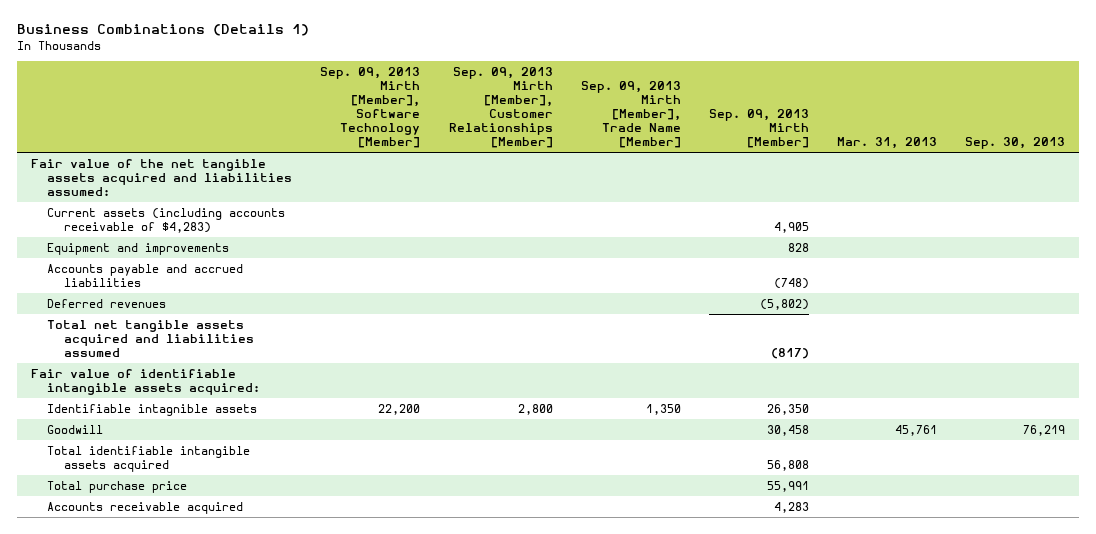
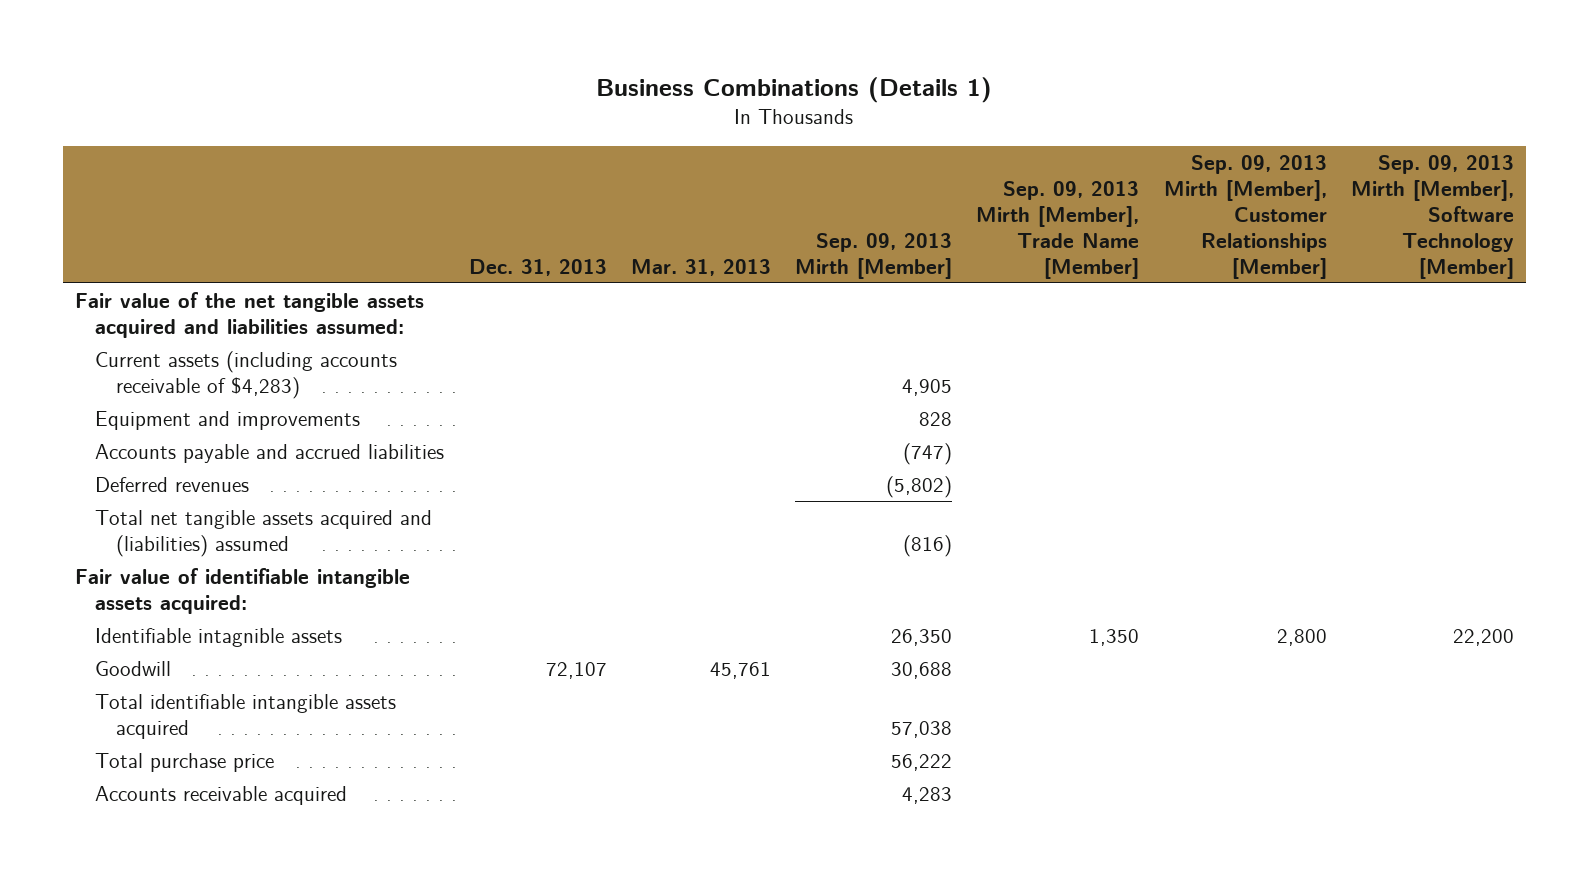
[965,137,1066,150] Sep. 30, 2013 -> none
none -> [468,258,607,276] Dec. 31, 2013
[773,277,809,289] (748) -> [903,443,953,466] (747)
[47,319,254,357] Total net tangible assets acquired and liabilities assumed -> [95,510,433,558] Total net tangible assets acquired and (liabilities) assumed
[770,347,809,359] (817) -> [903,535,953,558] (816)
[766,424,809,436] 30,458 -> [891,662,953,680] 30,688
[766,459,809,471] 56,808 -> [891,721,953,739] 57,038
[766,480,809,492] 55,991 -> [891,754,953,772] 56,222

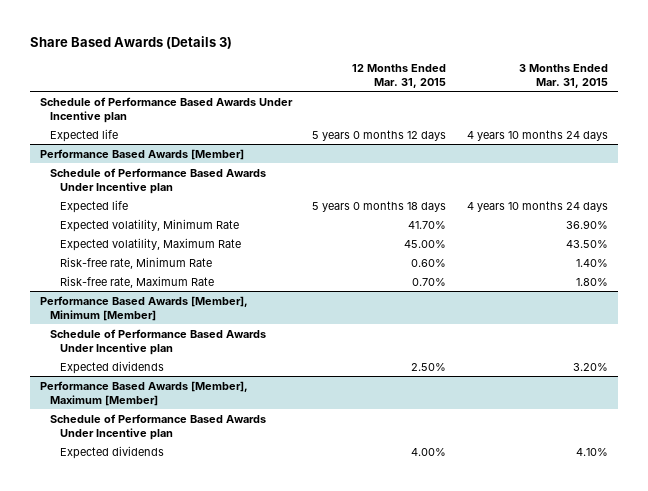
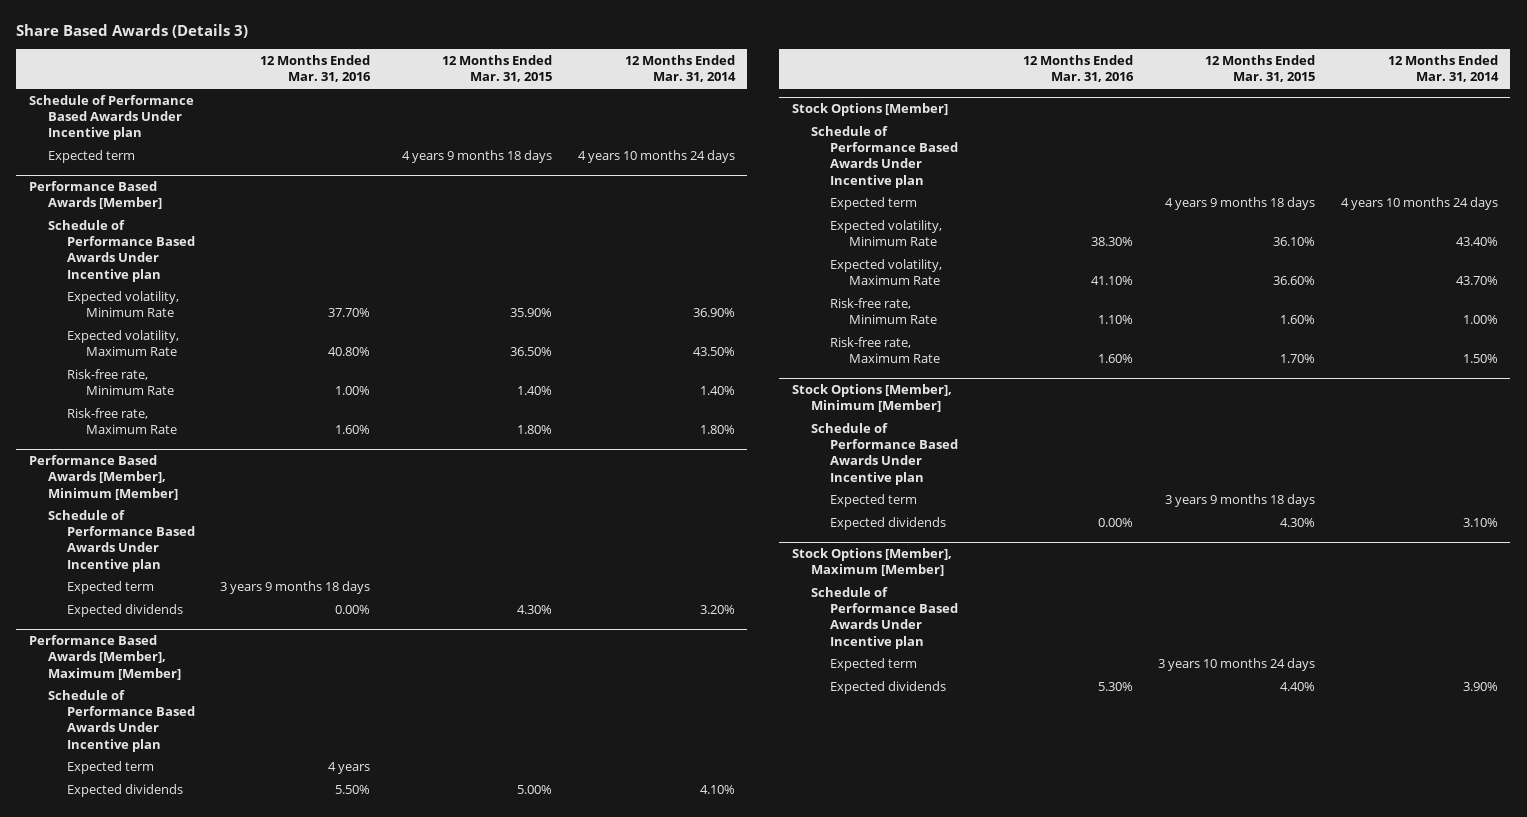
[518,63,608,89] 3 Months Ended Mar. 31, 2015 -> none
none -> [260,55,372,83] 12 Months Ended Mar. 31, 2016
none -> [624,55,736,83] 12 Months Ended Mar. 31, 2014
[50,128,119,142] Expected life -> [47,149,135,163] Expected term
[312,129,447,141] 5 years 0 months 12 days -> [402,149,553,163] 4 years 9 months 18 days
[60,199,129,213] Expected life -> none
[408,220,447,229] 41.70% -> [510,308,553,318] 35.90%
[404,239,447,248] 45.00% -> [510,347,553,357] 36.50%
[411,258,447,267] 0.60% -> [517,386,553,396] 1.40%
[412,277,447,286] 0.70% -> [517,425,553,435] 1.80%
none -> [66,580,154,594] Expected term
[411,362,447,371] 2.50% -> [517,604,553,614] 4.30%
none -> [66,760,154,774] Expected term
[411,447,447,456] 4.00% -> [517,784,553,794] 5.00%
none -> [792,103,949,117] Stock Options [Member]
none -> [810,125,958,188] Schedule of Performance Based Awards Under Incentive plan
none -> [829,196,917,210] Expected term
none -> [829,219,942,247] Expected volatility, Minimum Rate
none -> [829,258,942,286] Expected volatility, Maximum Rate
none -> [829,297,937,325] Risk-free rate, Minimum Rate
none -> [829,336,940,364] Risk-free rate, Maximum Rate
none -> [792,384,953,413] Stock Options [Member], Minimum [Member]
none -> [810,422,958,485] Schedule of Performance Based Awards Under Incentive plan
none -> [829,493,917,507] Expected term
none -> [829,516,946,530] Expected dividends
none -> [792,548,953,577] Stock Options [Member], Maximum [Member]
none -> [810,586,958,649] Schedule of Performance Based Awards Under Incentive plan
none -> [829,657,917,671] Expected term
none -> [829,680,946,694] Expected dividends

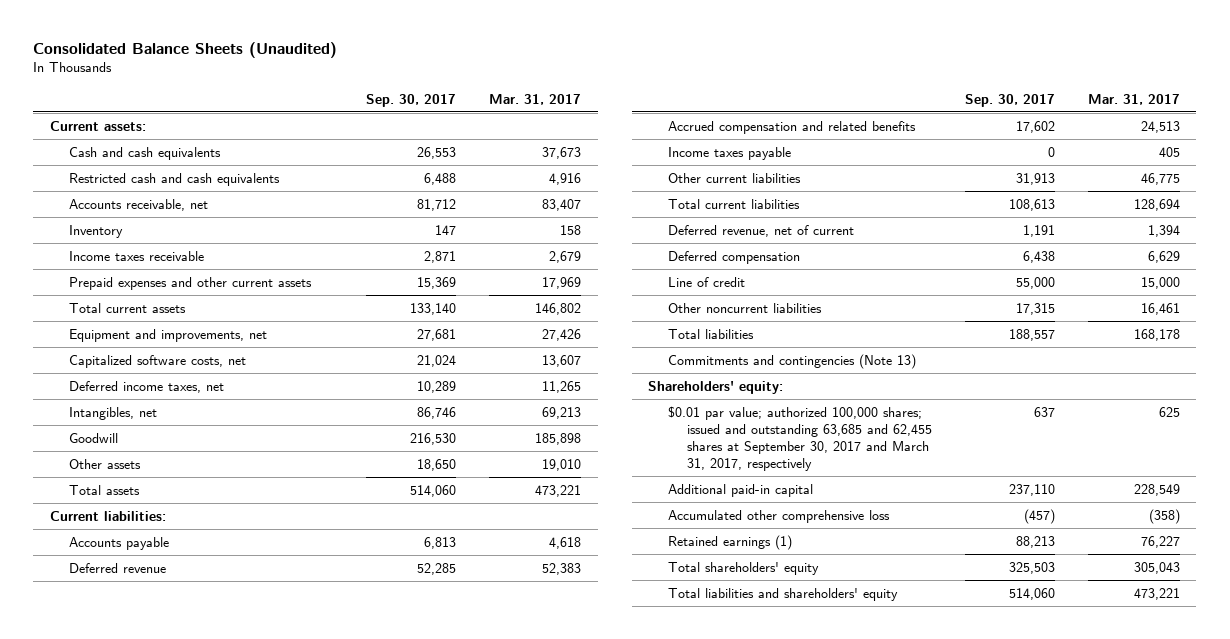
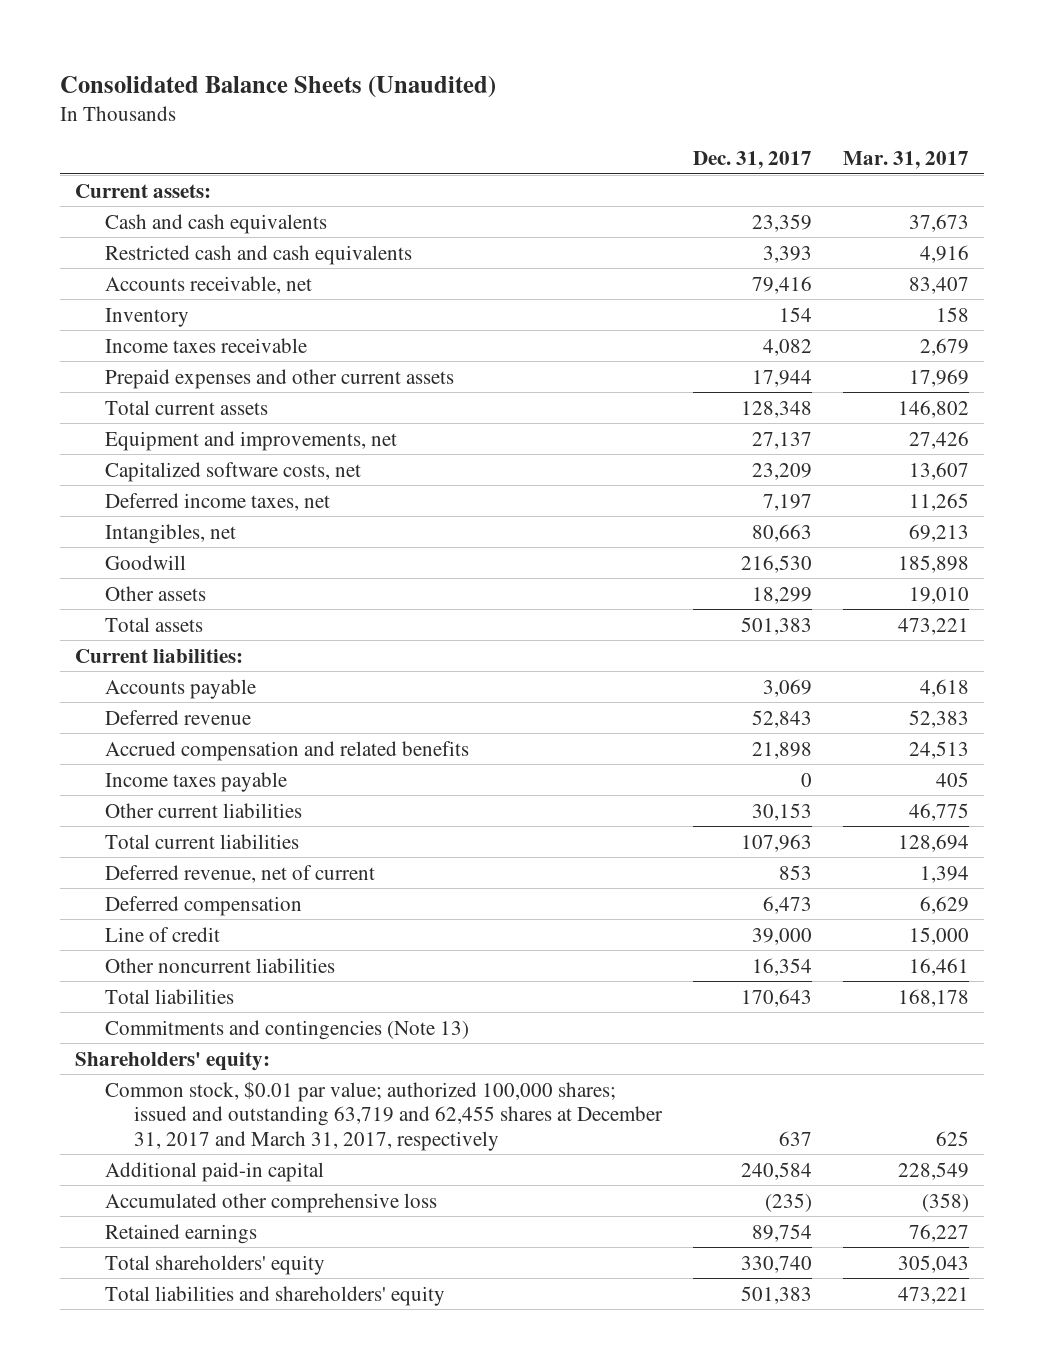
[366,93,457,107] Sep. 30, 2017 -> none
none -> [693,150,813,169] Dec. 31, 2017
[667,405,932,471] $0.01 par value; authorized 100,000 shares; issued and outstanding 63,685 and 62,455 shares at September 30, 2017 and March 31, 2017, respectively -> [104,1080,664,1151] Common stock, $0.01 par value; authorized 100,000 shares; issued and outstanding 63,719 and 62,455 shares at December 31, 2017 and March 31, 2017, respectively
[667,534,792,550] Retained earnings (1) -> [104,1223,257,1244] Retained earnings

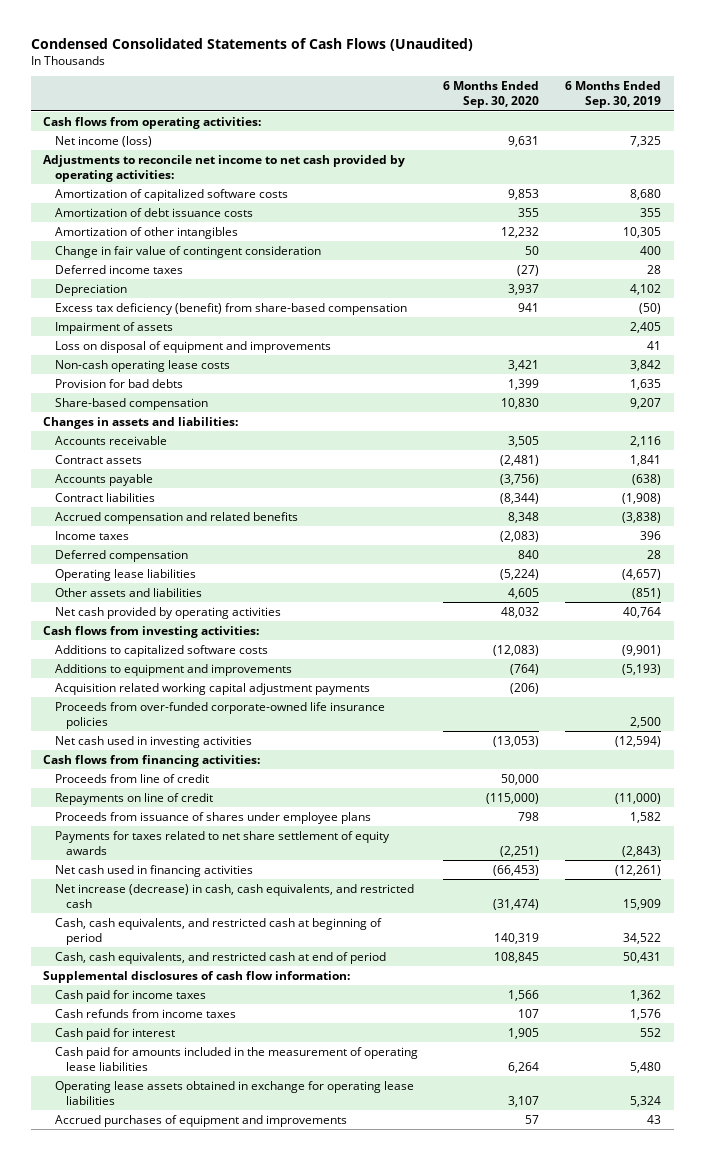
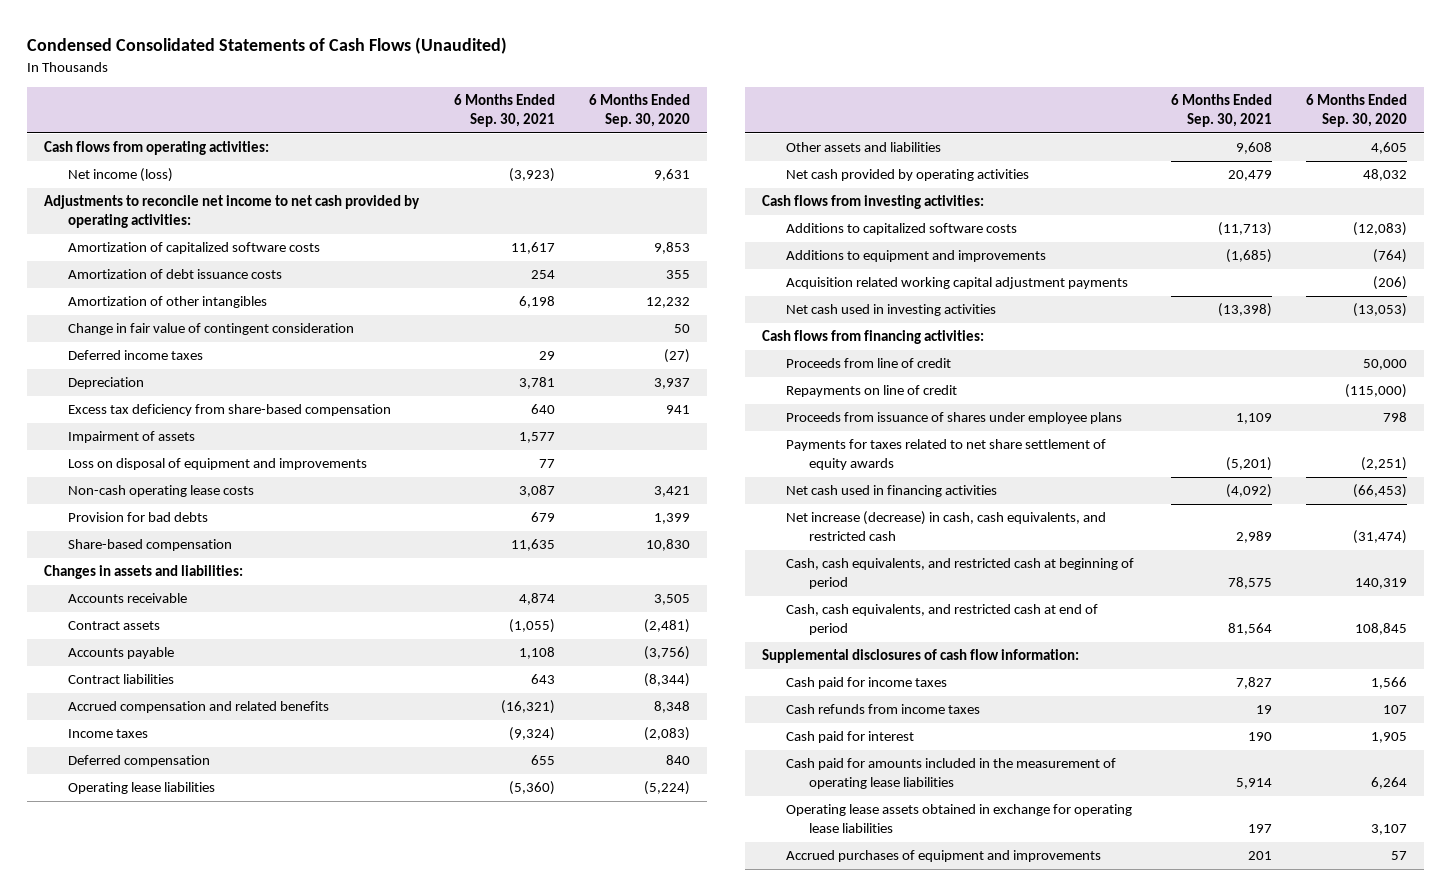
[564,81,661,109] 6 Months Ended Sep. 30, 2019 -> none
none -> [453,94,555,128] 6 Months Ended Sep. 30, 2021
[54,302,407,315] Excess tax deficiency (benefit) from share-based compensation -> [68,404,392,417] Excess tax deficiency from share-based compensation
[54,701,385,729] Proceeds from over-funded corporate-owned life insurance policies -> none

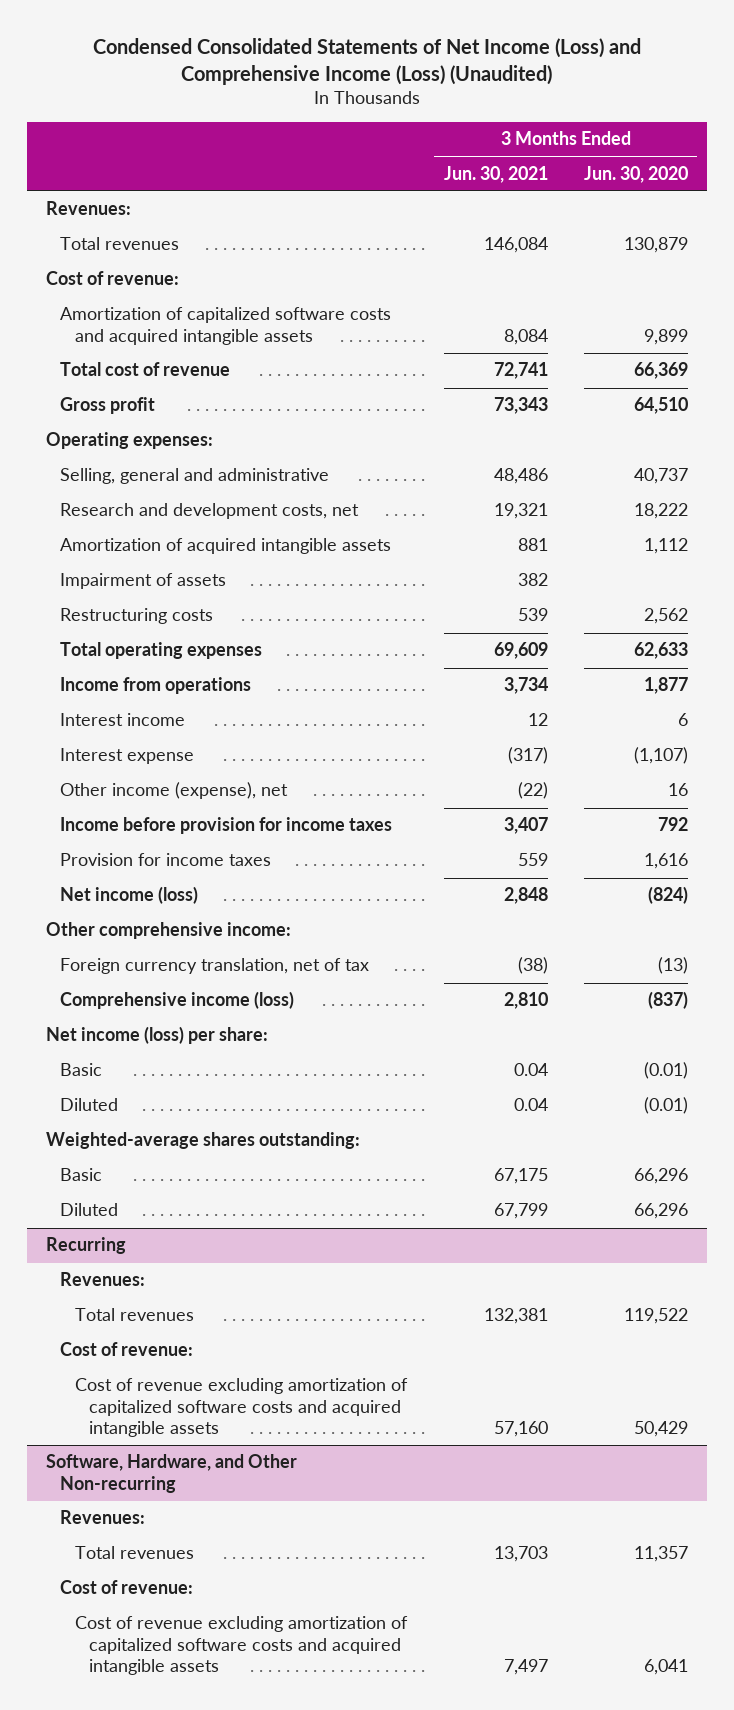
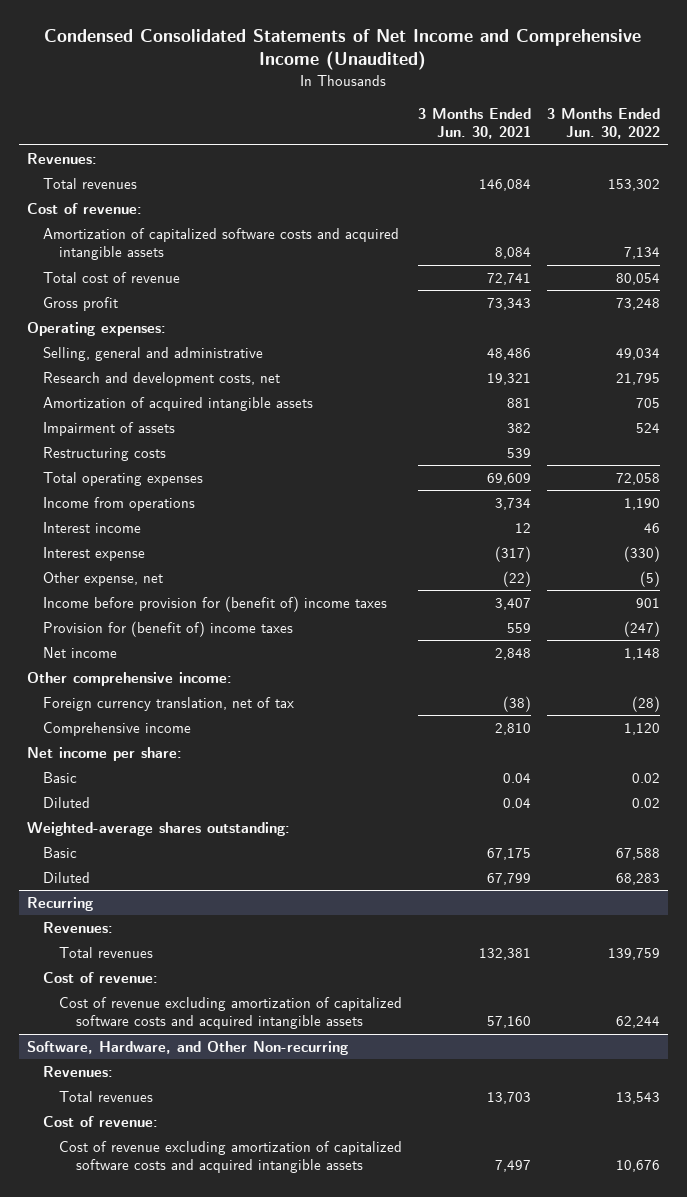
[92,38,641,86] Condensed Consolidated Statements of Net Income (Loss) and Comprehensive Income (Loss) (Unaudited) -> [44,29,642,71] Condensed Consolidated Statements of Net Income and Comprehensive Income (Unaudited)
[584,165,689,183] Jun. 30, 2020 -> none
none -> [547,107,661,140] 3 Months Ended Jun. 30, 2022
[60,782,289,800] Other income (expense), net -> [43,571,164,586] Other expense, net
[60,817,393,835] Income before provision for income taxes -> [43,595,388,612] Income before provision for (benefit of) income taxes
[60,853,272,867] Provision for income taxes -> [43,620,294,637] Provision for (benefit of) income taxes
[60,886,199,905] Net income (loss) -> [43,646,118,658] Net income
[60,991,295,1010] Comprehensive income (loss) -> [43,721,192,736] Comprehensive income
[45,1026,268,1045] Net income (loss) per share: -> [26,746,182,761] Net income per share:

